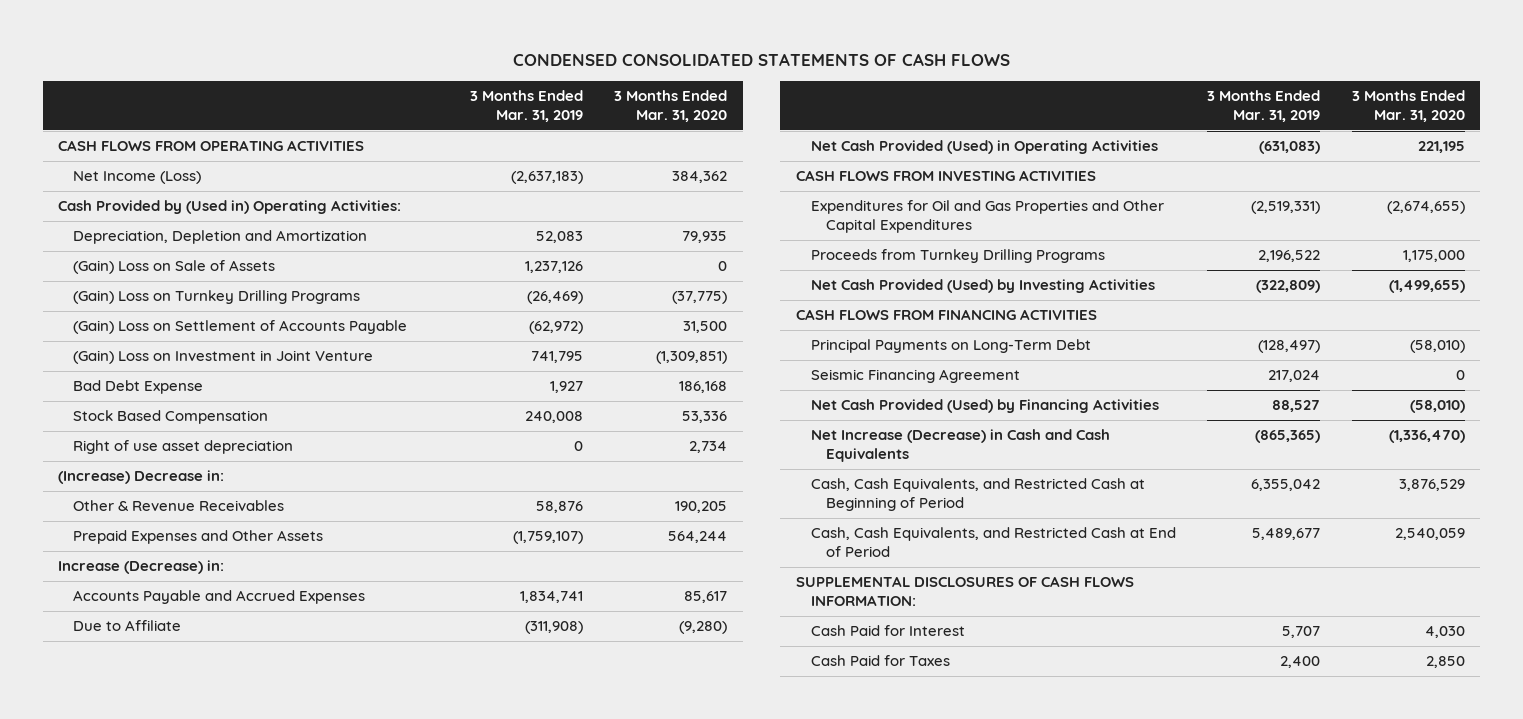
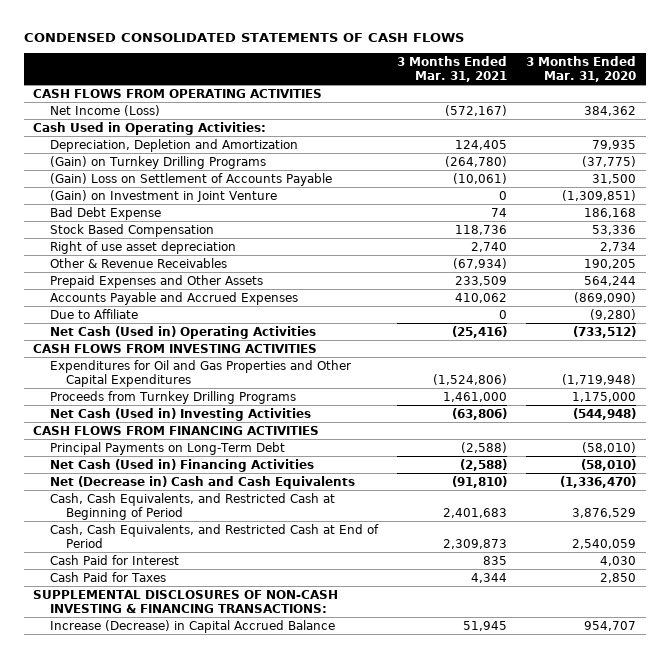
[469,90,583,122] 3 Months Ended Mar. 31, 2019 -> none
none -> [396,55,507,82] 3 Months Ended Mar. 31, 2021
[58,200,402,215] Cash Provided by (Used in) Operating Activities: -> [33,121,267,135] Cash Used in Operating Activities:
[73,260,276,275] (Gain) Loss on Sale of Assets -> none
[73,290,361,305] (Gain) Loss on Turnkey Drilling Programs -> [49,155,266,169] (Gain) on Turnkey Drilling Programs
[73,350,374,365] (Gain) Loss on Investment in Joint Venture -> [49,189,277,202] (Gain) on Investment in Joint Venture
[58,470,225,485] (Increase) Decrease in: -> none
[58,560,225,575] Increase (Decrease) in: -> none
[684,591,728,604] 85,617 -> [574,291,637,303] (869,090)
[810,140,1158,155] Net Cash Provided (Used) in Operating Activities -> [49,325,316,339] Net Cash (Used in) Operating Activities
[1417,141,1465,154] 221,195 -> [573,325,637,338] (733,512)
[1386,201,1465,215] (2,674,655) -> [562,373,637,385] (1,719,948)
[810,279,1155,294] Net Cash Provided (Used) by Investing Activities -> [49,407,311,421] Net Cash (Used in) Investing Activities
[1388,280,1465,294] (1,499,655) -> [573,407,637,420] (544,948)
[810,369,1020,384] Seismic Financing Agreement -> none
[810,399,1159,414] Net Cash Provided (Used) by Financing Activities -> [49,458,314,472] Net Cash (Used in) Financing Activities
[810,429,1110,463] Net Increase (Decrease) in Cash and Cash Equivalents -> [49,475,355,489] Net (Decrease in) Cash and Cash Equivalents
[795,576,1134,607] SUPPLEMENTAL DISCLOSURES OF CASH FLOWS INFORMATION: -> none
none -> [33,589,339,613] SUPPLEMENTAL DISCLOSURES OF NON-CASH INVESTING & FINANCING TRANSACTIONS:
none -> [49,619,335,633] Increase (Decrease) in Capital Accrued Balance

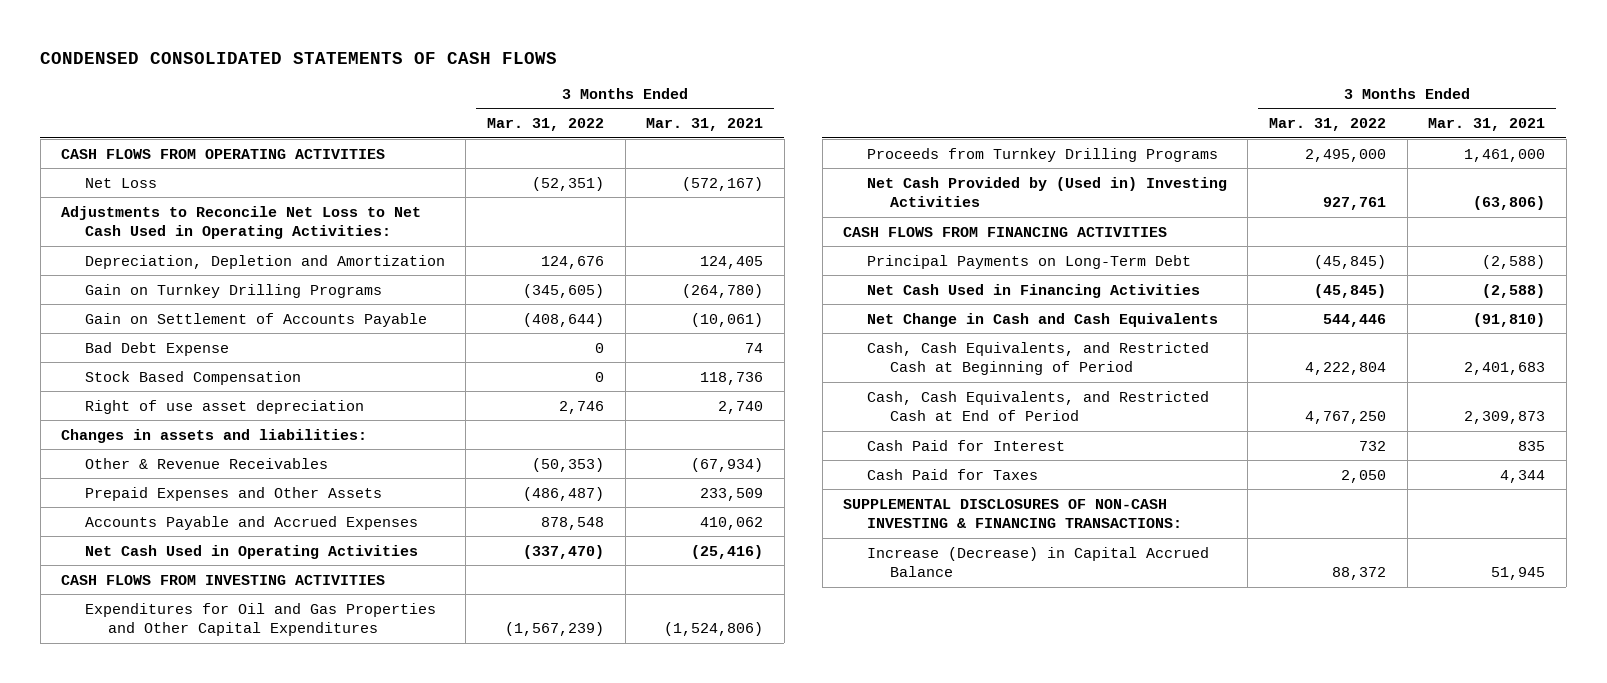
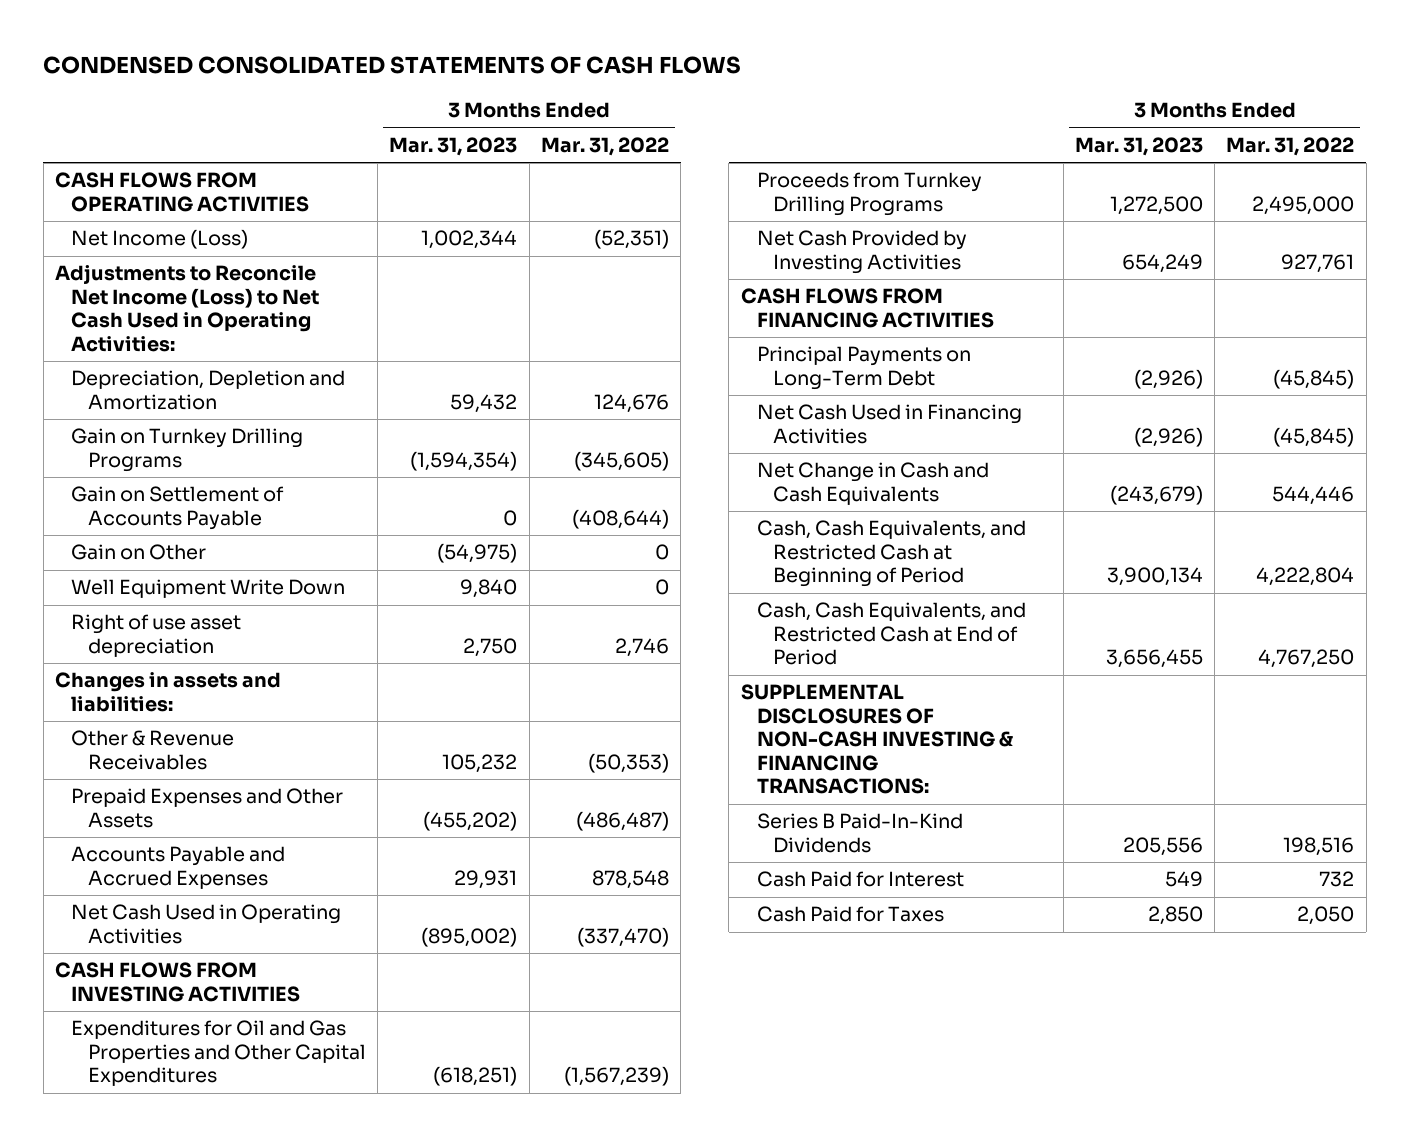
[646,117,764,131] Mar. 31, 2021 -> none
none -> [389,136,518,156] Mar. 31, 2023
[84,177,157,188] Net Loss -> [71,229,249,250] Net Income (Loss)
[61,205,422,239] Adjustments to Reconcile Net Loss to Net Cash Used in Operating Activities: -> [55,264,320,352] Adjustments to Reconcile Net Income (Loss) to Net Cash Used in Operating Activities:
[84,341,229,356] Bad Debt Expense -> none
[84,370,301,385] Stock Based Compensation -> none
none -> [71,544,207,561] Gain on Other
none -> [71,579,346,599] Well Equipment Write Down
[866,176,1227,207] Net Cash Provided by (Used in) Investing Activities -> [756,230,967,274] Net Cash Provided by Investing Activities
[843,498,1182,528] SUPPLEMENTAL DISCLOSURES OF NON-CASH INVESTING & FINANCING TRANSACTIONS: -> [740,684,1013,795] SUPPLEMENTAL DISCLOSURES OF NON-CASH INVESTING & FINANCING TRANSACTIONS:
none -> [756,813,963,853] Series B Paid-In-Kind Dividends
[866,546,1209,577] Increase (Decrease) in Capital Accrued Balance -> none

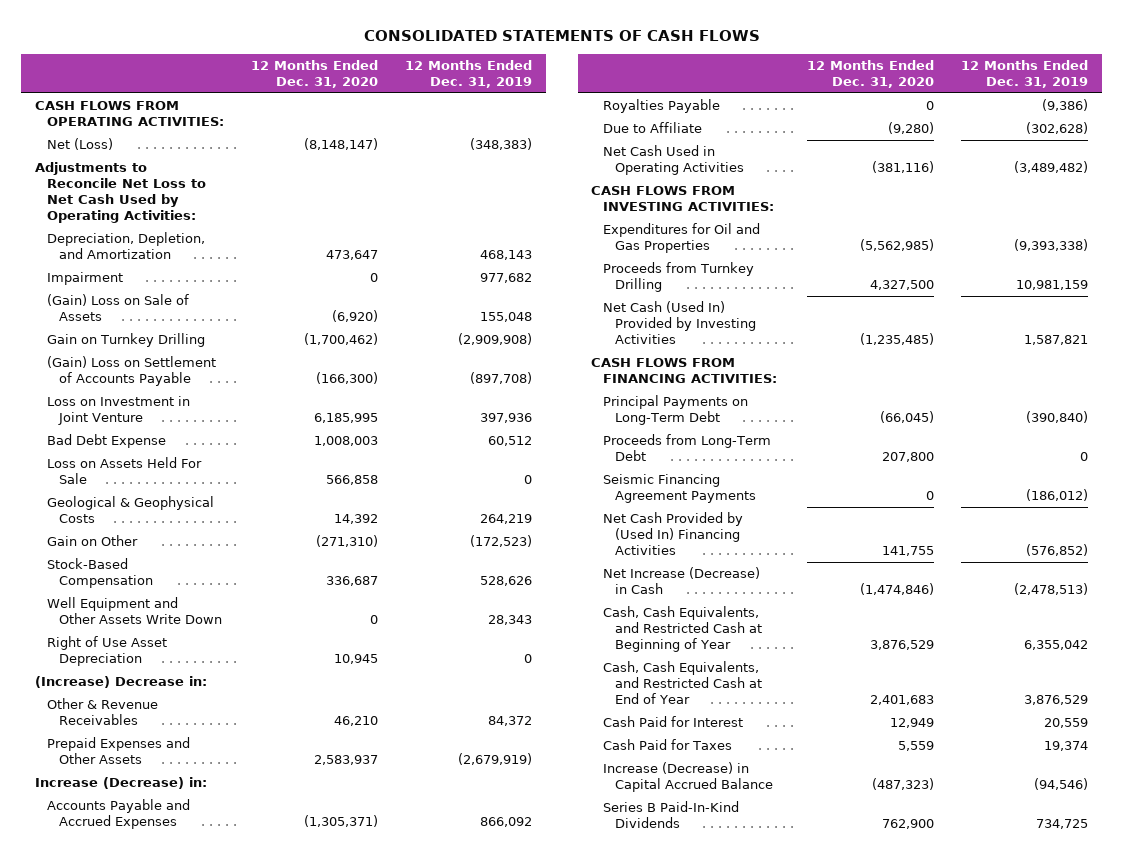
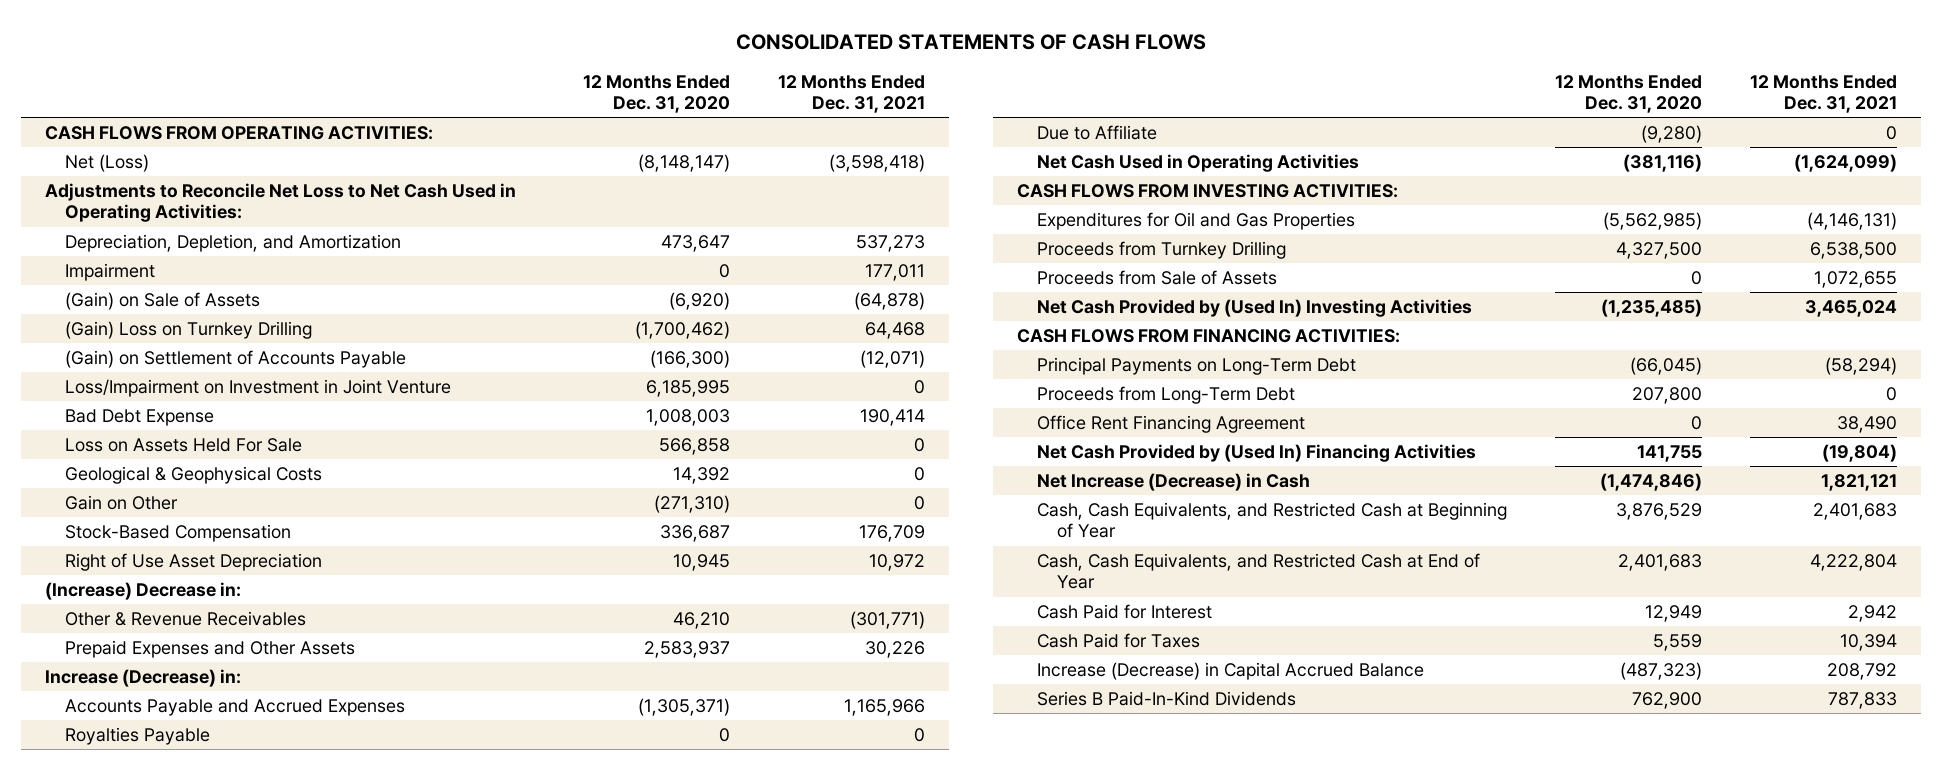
[405,60,533,89] 12 Months Ended Dec. 31, 2019 -> none
none -> [777,74,925,113] 12 Months Ended Dec. 31, 2021
[34,162,206,224] Adjustments to Reconcile Net Loss to Net Cash Used by Operating Activities: -> [45,183,517,223] Adjustments to Reconcile Net Loss to Net Cash Used in Operating Activities:
[46,294,189,322] (Gain) Loss on Sale of Assets -> [64,292,260,311] (Gain) on Sale of Assets
[46,333,205,348] Gain on Turnkey Drilling -> [64,321,312,340] (Gain) Loss on Turnkey Drilling
[46,356,216,387] (Gain) Loss on Settlement of Accounts Payable -> [64,350,406,369] (Gain) on Settlement of Accounts Payable
[46,396,190,426] Loss on Investment in Joint Venture -> [64,379,451,398] Loss/Impairment on Investment in Joint Venture
[46,597,222,625] Well Equipment and Other Assets Write Down -> none
none -> [1037,270,1278,286] Proceeds from Sale of Assets
[603,301,757,345] Net Cash (Used In) Provided by Investing Activities -> [1037,299,1473,318] Net Cash Provided by (Used In) Investing Activities
[603,474,757,504] Seismic Financing Agreement Payments -> none
none -> [1037,415,1306,434] Office Rent Financing Agreement

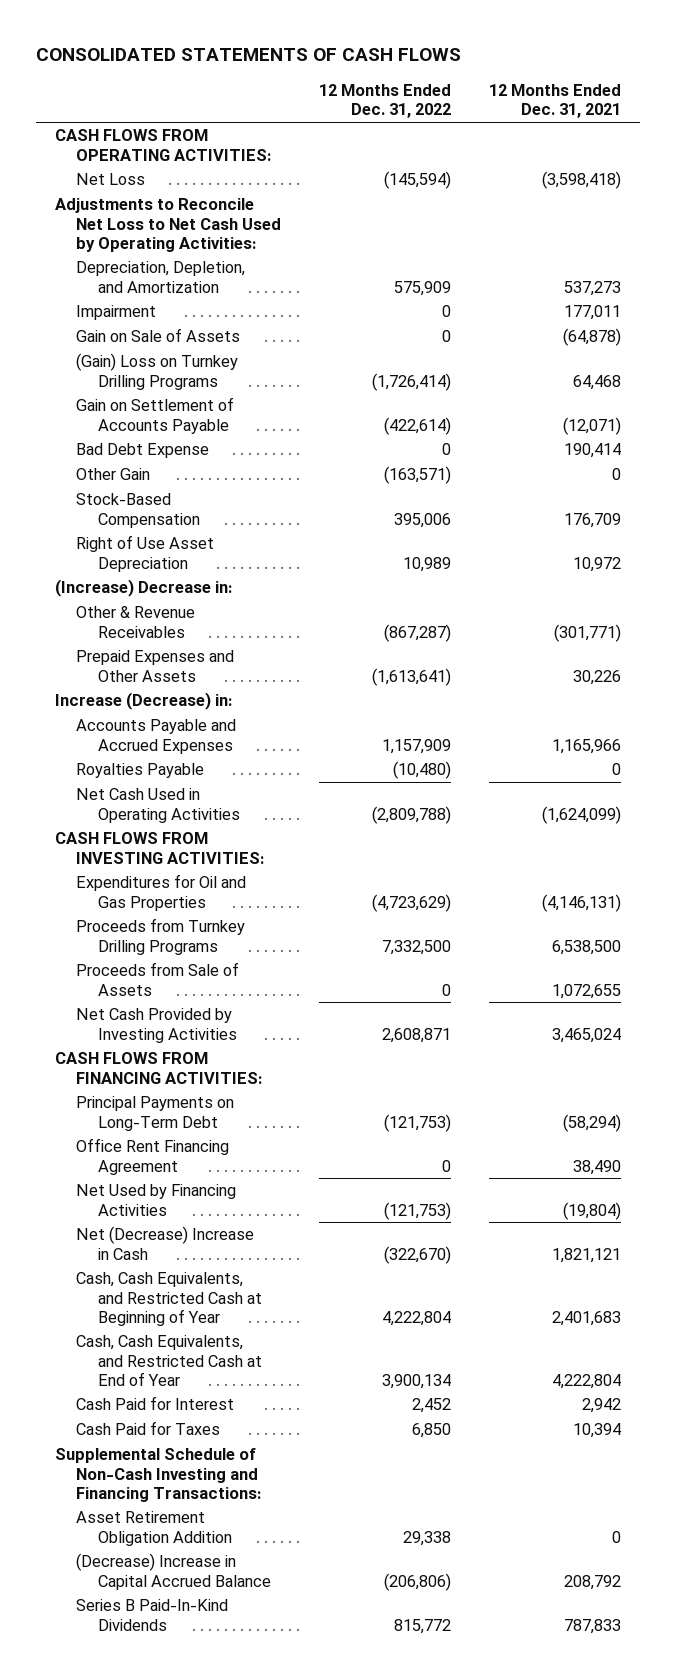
[582,74,730,113] 12 Months Ended Dec. 31, 2020 -> none
none -> [319,84,452,119] 12 Months Ended Dec. 31, 2022
[64,154,149,173] Net (Loss) -> [76,173,146,186] Net Loss
[45,183,517,223] Adjustments to Reconcile Net Loss to Net Cash Used in Operating Activities: -> [54,198,282,252] Adjustments to Reconcile Net Loss to Net Cash Used by Operating Activities:
[64,379,451,398] Loss/Impairment on Investment in Joint Venture -> none
[64,292,260,311] (Gain) on Sale of Assets -> [76,328,241,343] Gain on Sale of Assets
[64,321,312,340] (Gain) Loss on Turnkey Drilling -> [76,353,239,390] (Gain) Loss on Turnkey Drilling Programs
[64,350,406,369] (Gain) on Settlement of Accounts Payable -> [76,397,235,434] Gain on Settlement of Accounts Payable
[64,438,302,453] Loss on Assets Held For Sale -> none
[64,466,322,485] Geological & Geophysical Costs -> none
[64,495,178,511] Gain on Other -> [76,468,151,481] Other Gain
[1037,125,1158,141] Due to Affiliate -> none
[1037,241,1287,260] Proceeds from Turnkey Drilling -> [76,918,246,955] Proceeds from Turnkey Drilling Programs
[1037,299,1473,318] Net Cash Provided by (Used In) Investing Activities -> [76,1008,238,1043] Net Cash Provided by Investing Activities
[1037,386,1296,405] Proceeds from Long-Term Debt -> none
[1037,444,1477,463] Net Cash Provided by (Used In) Financing Activities -> [76,1184,237,1216] Net Used by Financing Activities
[1037,473,1311,492] Net Increase (Decrease) in Cash -> [76,1226,255,1260] Net (Decrease) Increase in Cash
none -> [54,1448,262,1502] Supplemental Schedule of Non-Cash Investing and Financing Transactions:
none -> [76,1511,233,1546] Asset Retirement Obligation Addition
[1037,662,1425,681] Increase (Decrease) in Capital Accrued Balance -> [76,1553,272,1590] (Decrease) Increase in Capital Accrued Balance

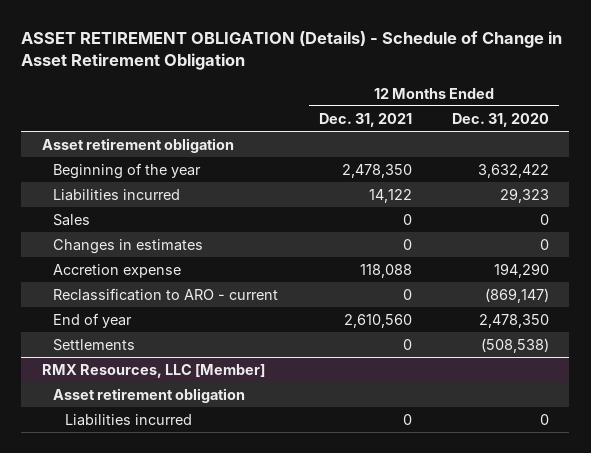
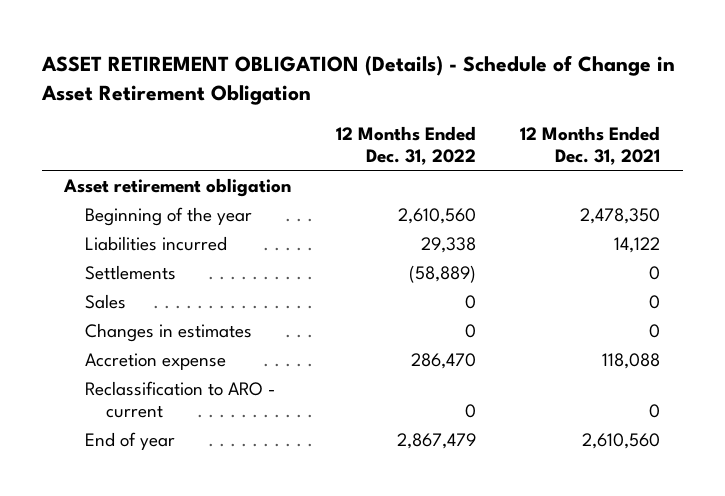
[452,112,550,127] Dec. 31, 2020 -> none
none -> [335,125,476,165] 12 Months Ended Dec. 31, 2022
[53,338,136,351] Settlements -> [85,264,177,280] Settlements
[41,363,265,378] RMX Resources, LLC [Member] -> none
[53,387,246,403] Asset retirement obligation -> none
[64,413,192,426] Liabilities incurred -> none

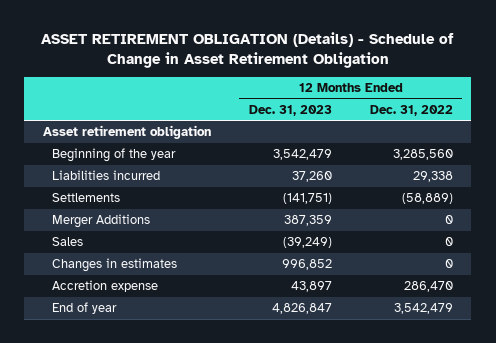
[520,125,661,165] 12 Months Ended Dec. 31, 2021 -> none
none -> [248,104,332,116] Dec. 31, 2023
[397,207,476,224] 2,610,560 -> [392,149,453,161] 3,285,560
none -> [52,214,151,229] Merger Additions
[85,380,276,418] Reclassification to ARO - current -> none
[396,432,476,449] 2,867,479 -> [393,303,453,315] 3,542,479

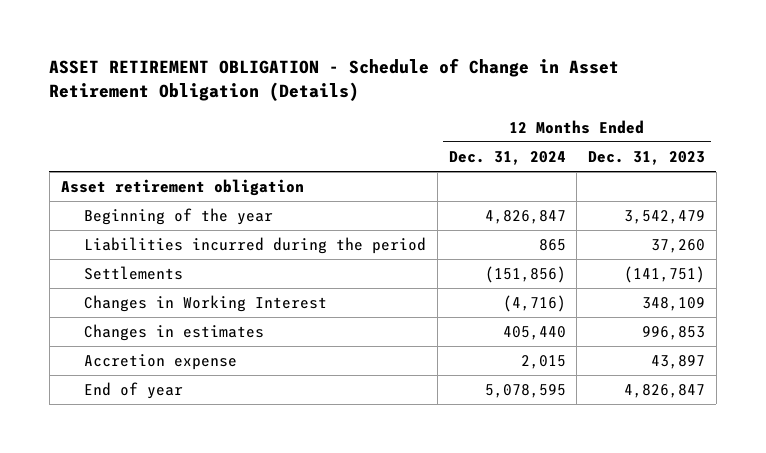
[40,32,454,68] ASSET RETIREMENT OBLIGATION (Details) - Schedule of Change in Asset Retirement Obligation -> [49,58,620,102] ASSET RETIREMENT OBLIGATION - Schedule of Change in Asset Retirement Obligation (Details)
[369,104,453,116] Dec. 31, 2022 -> none
none -> [448,150,566,165] Dec. 31, 2024
[52,170,161,181] Liabilities incurred -> [84,237,427,255] Liabilities incurred during the period
[52,214,151,229] Merger Additions -> none
[52,237,84,247] Sales -> none
none -> [84,295,328,313] Changes in Working Interest
[281,259,332,271] 996,852 -> [642,326,706,341] 996,853

